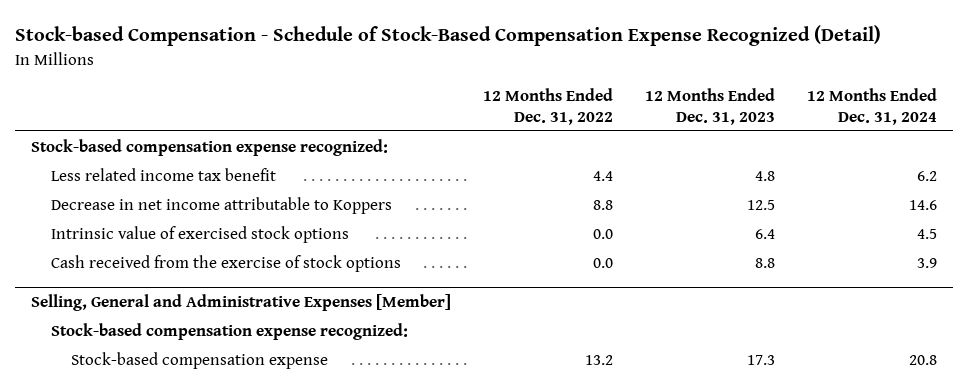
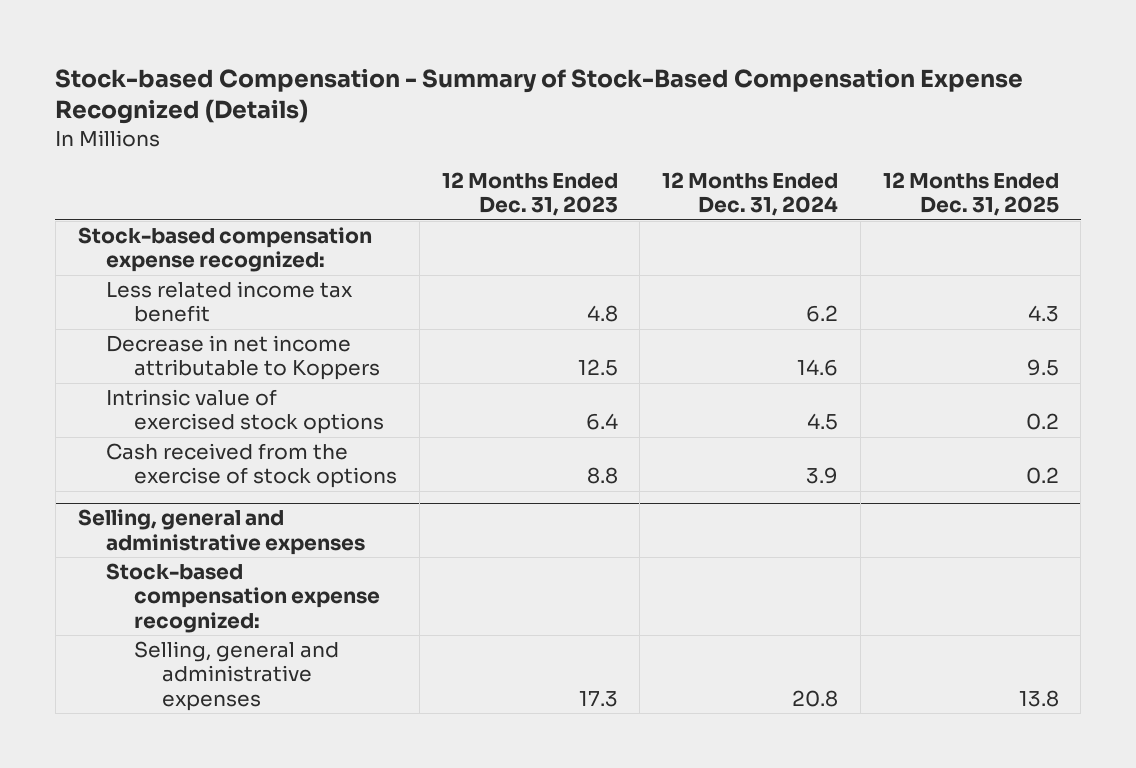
[14,25,881,47] Stock-based Compensation - Schedule of Stock-Based Compensation Expense Recognized (Detail) -> [55,67,1024,125] Stock-based Compensation - Summary of Stock-Based Compensation Expense Recognized (Details)
[482,88,613,125] 12 Months Ended Dec. 31, 2022 -> none
none -> [882,172,1059,217] 12 Months Ended Dec. 31, 2025
[30,293,451,311] Selling, General and Administrative Expenses [Member] -> [77,509,365,555] Selling, general and administrative expenses
[70,351,328,369] Stock-based compensation expense -> [134,641,340,711] Selling, general and administrative expenses

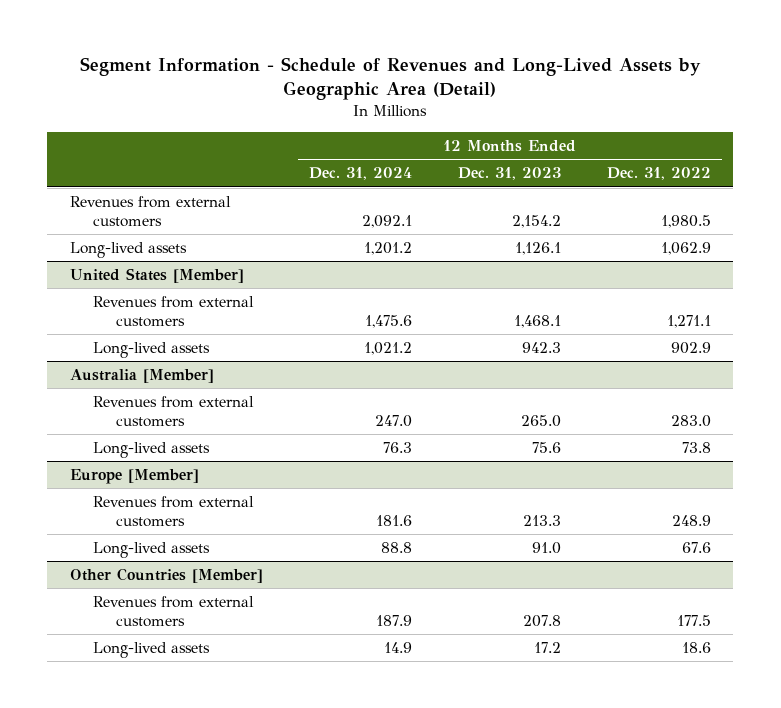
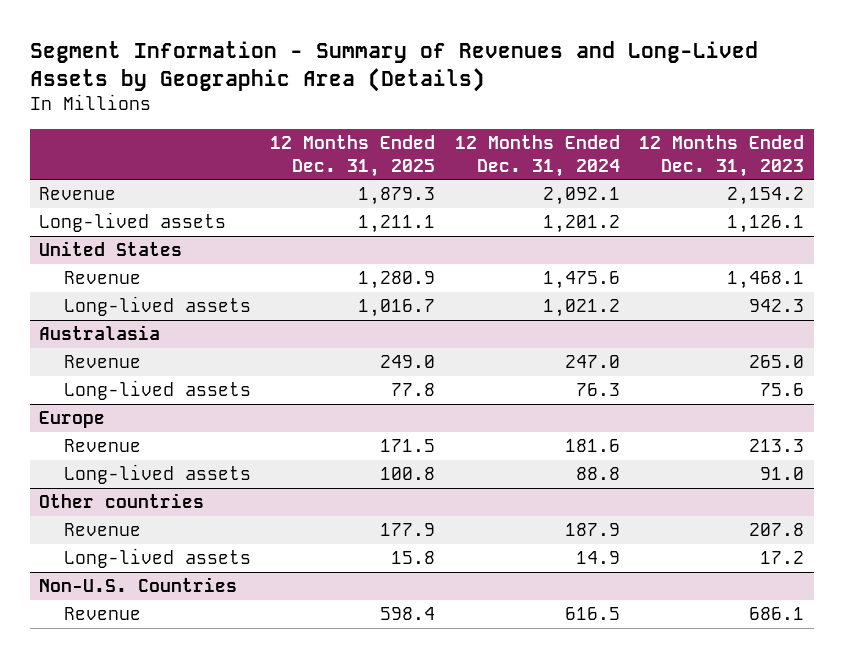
[80,57,702,101] Segment Information - Schedule of Revenues and Long-Lived Assets by Geographic Area (Detail) -> [29,40,758,93] Segment Information - Summary of Revenues and Long-Lived Assets by Geographic Area (Details)
[606,167,711,181] Dec. 31, 2022 -> none
none -> [270,134,436,177] 12 Months Ended Dec. 31, 2025
[70,196,232,227] Revenues from external customers -> [39,187,117,201] Revenue
[70,268,245,284] United States [Member] -> [39,241,183,257] United States
[93,296,255,327] Revenues from external customers -> [63,271,141,285] Revenue
[70,369,215,384] Australia [Member] -> [39,325,161,341] Australasia
[93,396,255,427] Revenues from external customers -> [63,355,141,369] Revenue
[70,469,200,485] Europe [Member] -> [39,411,106,429] Europe
[93,496,255,527] Revenues from external customers -> [63,439,141,453] Revenue
[70,568,264,584] Other Countries [Member] -> [39,493,205,509] Other countries
[93,596,255,627] Revenues from external customers -> [63,523,141,537] Revenue
none -> [39,577,238,593] Non-U.S. Countries
none -> [63,607,141,621] Revenue

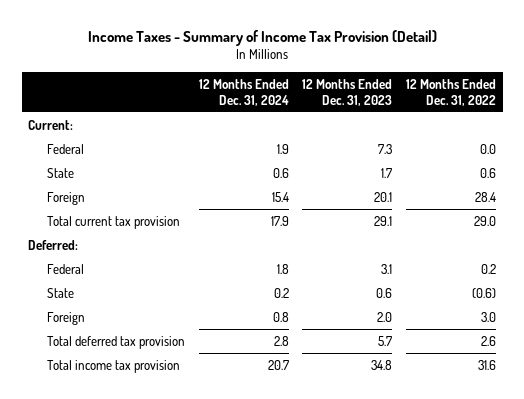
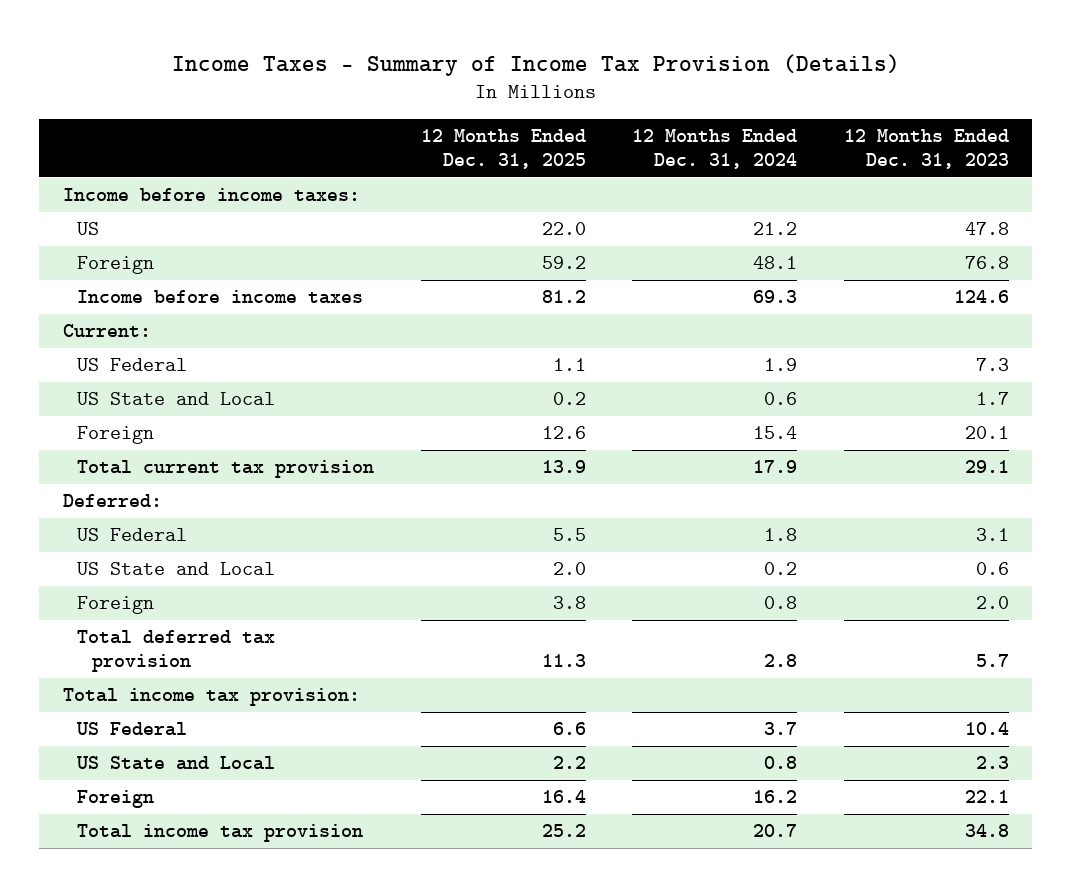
[88,29,438,46] Income Taxes - Summary of Income Tax Provision (Detail) -> [171,53,900,76] Income Taxes - Summary of Income Tax Provision (Details)
[406,79,497,106] 12 Months Ended Dec. 31, 2022 -> none
none -> [420,128,586,169] 12 Months Ended Dec. 31, 2025
none -> [62,188,360,203] Income before income taxes:
none -> [77,222,100,236] US
none -> [77,256,155,275] Foreign
none -> [77,290,364,305] Income before income taxes
[47,143,85,154] Federal -> [77,358,188,372] US Federal
[47,167,75,178] State -> [77,392,276,406] US State and Local
[47,263,85,274] Federal -> [77,528,188,542] US Federal
[47,287,75,298] State -> [77,562,276,576] US State and Local
none -> [62,688,360,707] Total income tax provision:
none -> [76,722,188,737] US Federal
none -> [76,756,276,771] US State and Local
none -> [77,790,155,809] Foreign

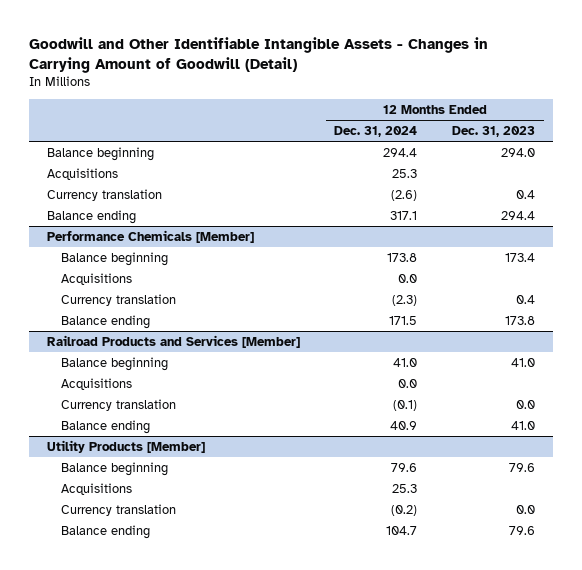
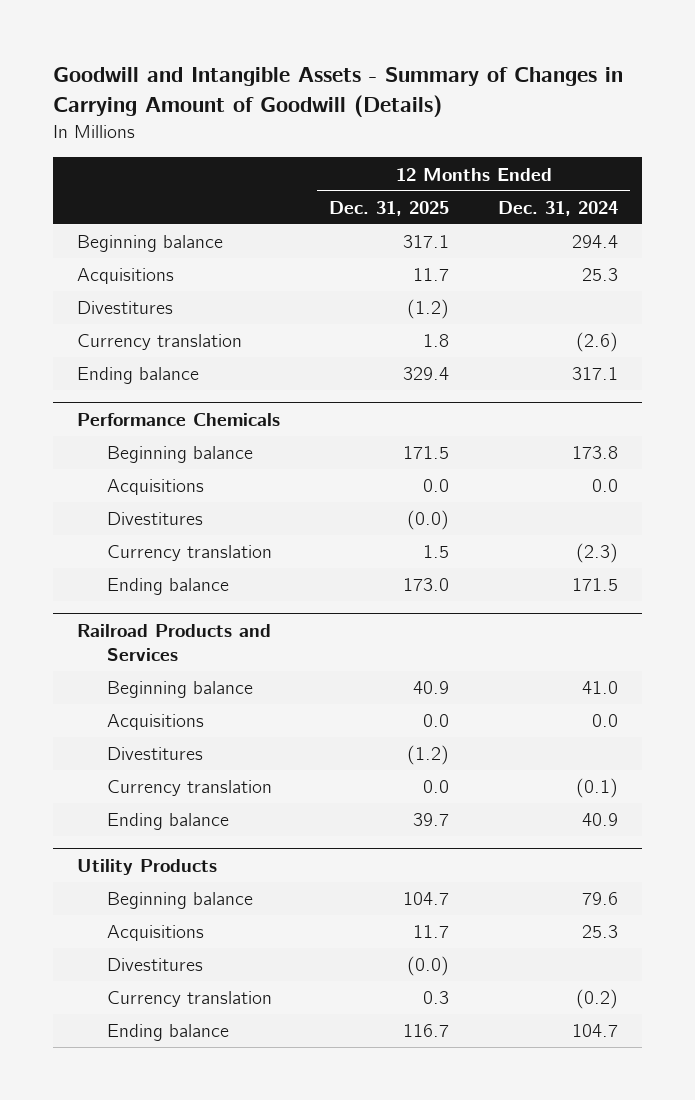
[29,37,489,73] Goodwill and Other Identifiable Intangible Assets - Changes in Carrying Amount of Goodwill (Detail) -> [52,67,623,118] Goodwill and Intangible Assets - Summary of Changes in Carrying Amount of Goodwill (Details)
[452,126,536,138] Dec. 31, 2023 -> none
none -> [329,200,450,216] Dec. 31, 2025
[46,146,154,161] Balance beginning -> [77,235,224,253] Beginning balance
none -> [77,301,174,315] Divestitures
[46,209,136,224] Balance ending -> [77,367,200,385] Ending balance
[46,229,254,243] Performance Chemicals [Member] -> [77,412,281,426] Performance Chemicals
[60,251,168,266] Balance beginning -> [107,446,254,464] Beginning balance
none -> [107,512,204,526] Divestitures
[60,314,150,329] Balance ending -> [107,578,230,596] Ending balance
[46,334,300,348] Railroad Products and Services [Member] -> [77,623,272,662] Railroad Products and Services
[60,356,168,371] Balance beginning -> [107,681,254,699] Beginning balance
none -> [107,747,204,761] Divestitures
[60,419,150,434] Balance ending -> [107,813,230,831] Ending balance
[46,439,205,453] Utility Products [Member] -> [77,858,218,875] Utility Products
[60,461,168,476] Balance beginning -> [107,892,254,910] Beginning balance
none -> [107,958,204,972] Divestitures
[60,524,150,539] Balance ending -> [107,1024,230,1042] Ending balance

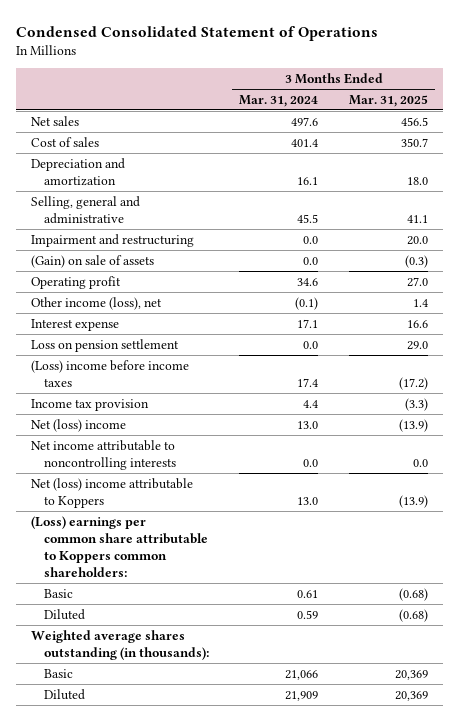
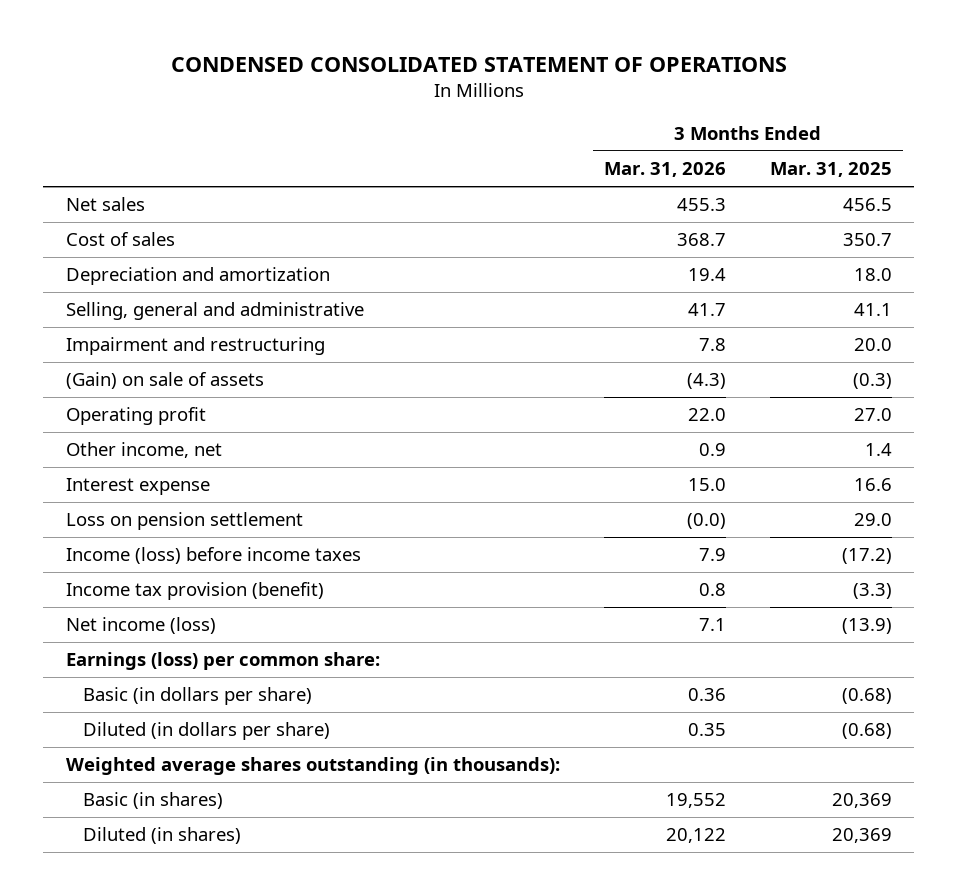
[15,25,378,41] Condensed Consolidated Statement of Operations -> [170,57,787,73] CONDENSED CONSOLIDATED STATEMENT OF OPERATIONS
[239,94,319,107] Mar. 31, 2024 -> none
none -> [603,162,726,178] Mar. 31, 2026
[30,296,162,310] Other income (loss), net -> [65,442,222,459] Other income, net
[30,439,176,470] Net income attributable to noncontrolling interests -> none
[30,477,193,508] Net (loss) income attributable to Koppers -> none
[30,359,189,387] (Loss) income before income taxes -> [65,547,361,565] Income (loss) before income taxes
[30,398,149,411] Income tax provision -> [65,582,324,601] Income tax provision (benefit)
[30,418,126,432] Net (loss) income -> [65,617,216,635] Net income (loss)
[30,515,208,578] (Loss) earnings per common share attributable to Koppers common shareholders: -> [65,652,380,671] Earnings (loss) per common share:
[43,588,73,598] Basic -> [82,687,312,706] Basic (in dollars per share)
[43,608,85,620] Diluted -> [82,722,330,741] Diluted (in dollars per share)
[43,668,73,678] Basic -> [82,792,223,810] Basic (in shares)
[43,688,85,700] Diluted -> [82,827,241,845] Diluted (in shares)

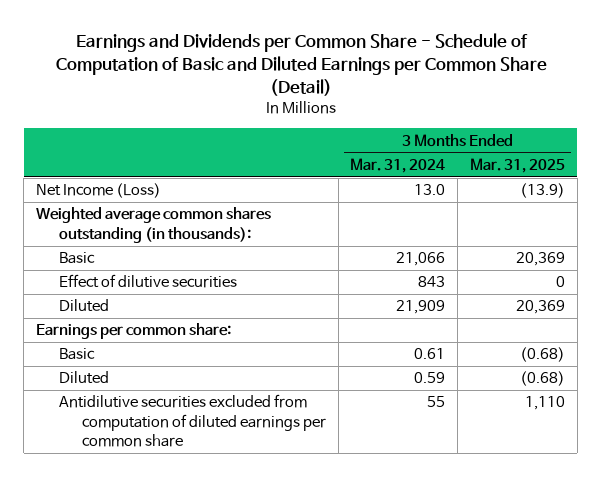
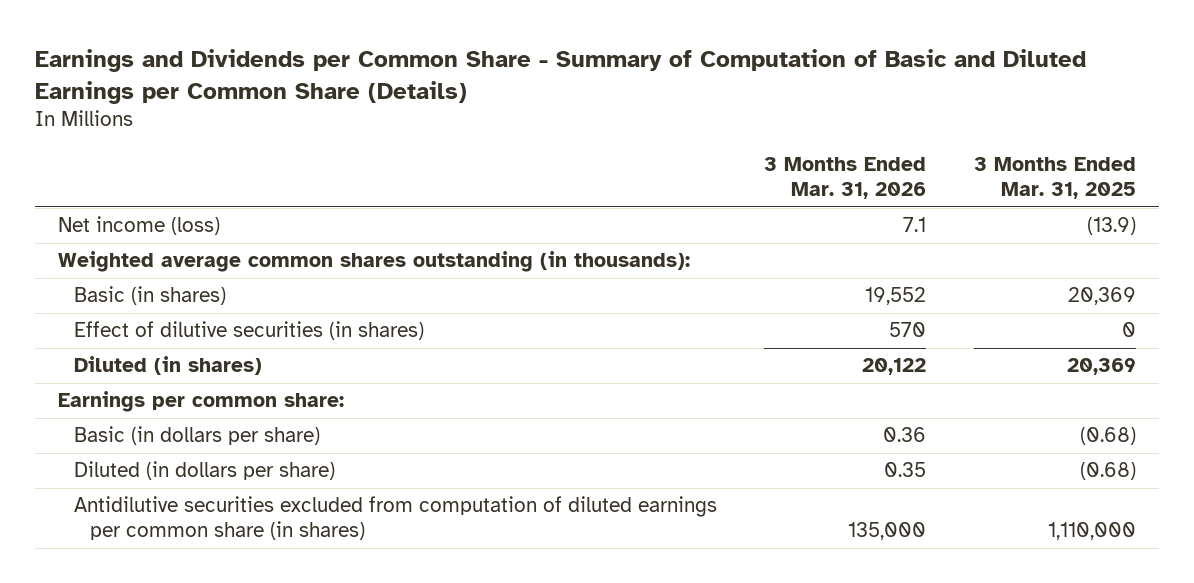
[55,32,547,97] Earnings and Dividends per Common Share - Schedule of Computation of Basic and Diluted Earnings per Common Share (Detail) -> [34,48,1086,104] Earnings and Dividends per Common Share - Summary of Computation of Basic and Diluted Earnings per Common Share (Details)
[350,158,446,174] Mar. 31, 2024 -> none
none -> [764,157,927,200] 3 Months Ended Mar. 31, 2026
[36,183,162,199] Net Income (Loss) -> [58,216,221,236] Net income (loss)
[58,252,95,265] Basic -> [74,286,227,306] Basic (in shares)
[58,274,237,289] Effect of dilutive securities -> [74,321,425,341] Effect of dilutive securities (in shares)
[58,299,109,313] Diluted -> [74,356,263,376] Diluted (in shares)
[58,348,95,361] Basic -> none
[58,371,109,385] Diluted -> none
none -> [74,426,321,446] Basic (in dollars per share)
none -> [74,461,336,481] Diluted (in dollars per share)
[58,394,326,448] Antidilutive securities excluded from computation of diluted earnings per common share -> [74,496,718,541] Antidilutive securities excluded from computation of diluted earnings per common share (in shares)
[524,396,565,411] 1,110 -> [1047,522,1136,541] 1,110,000

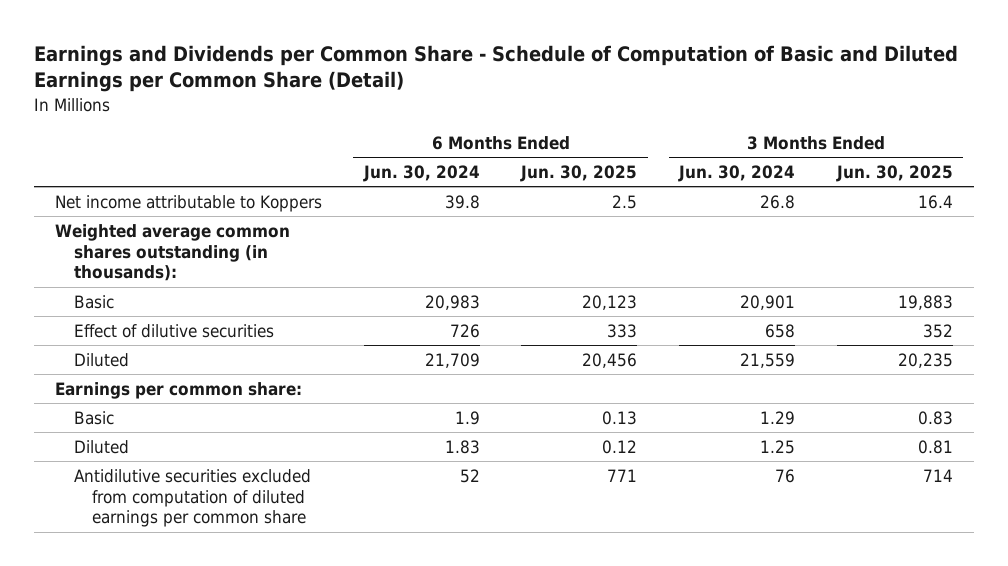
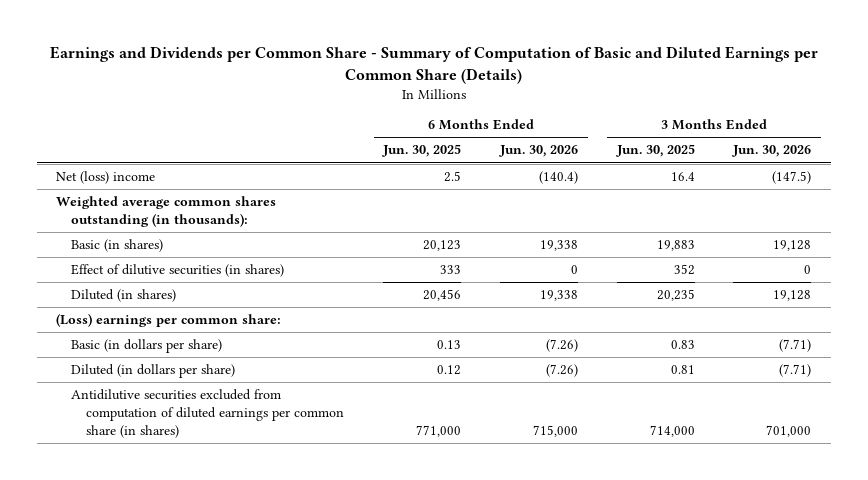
[33,44,958,93] Earnings and Dividends per Common Share - Schedule of Computation of Basic and Diluted Earnings per Common Share (Detail) -> [49,46,818,84] Earnings and Dividends per Common Share - Summary of Computation of Basic and Diluted Earnings per Common Share (Details)
[362,164,480,182] Jun. 30, 2024 -> none
[678,164,796,182] Jun. 30, 2024 -> none
none -> [498,145,578,158] Jun. 30, 2026
none -> [732,145,812,158] Jun. 30, 2026
[54,194,322,212] Net income attributable to Koppers -> [56,171,156,185] Net (loss) income
[73,294,114,309] Basic -> [71,239,164,253] Basic (in shares)
[73,323,274,338] Effect of dilutive securities -> [71,264,285,278] Effect of dilutive securities (in shares)
[73,352,129,367] Diluted -> [71,289,177,303] Diluted (in shares)
[54,381,302,399] Earnings per common share: -> [56,313,282,328] (Loss) earnings per common share:
[73,410,114,425] Basic -> [71,339,223,354] Basic (in dollars per share)
[73,439,129,454] Diluted -> [71,364,236,379] Diluted (in dollars per share)
[73,468,311,528] Antidilutive securities excluded from computation of diluted earnings per common share -> [71,389,345,438] Antidilutive securities excluded from computation of diluted earnings per common share (in shares)
[607,468,638,482] 771 -> [416,424,462,437] 771,000
[923,468,954,482] 714 -> [649,424,695,437] 714,000

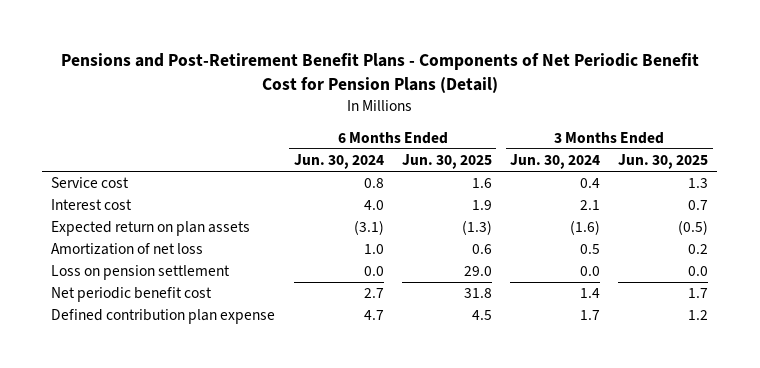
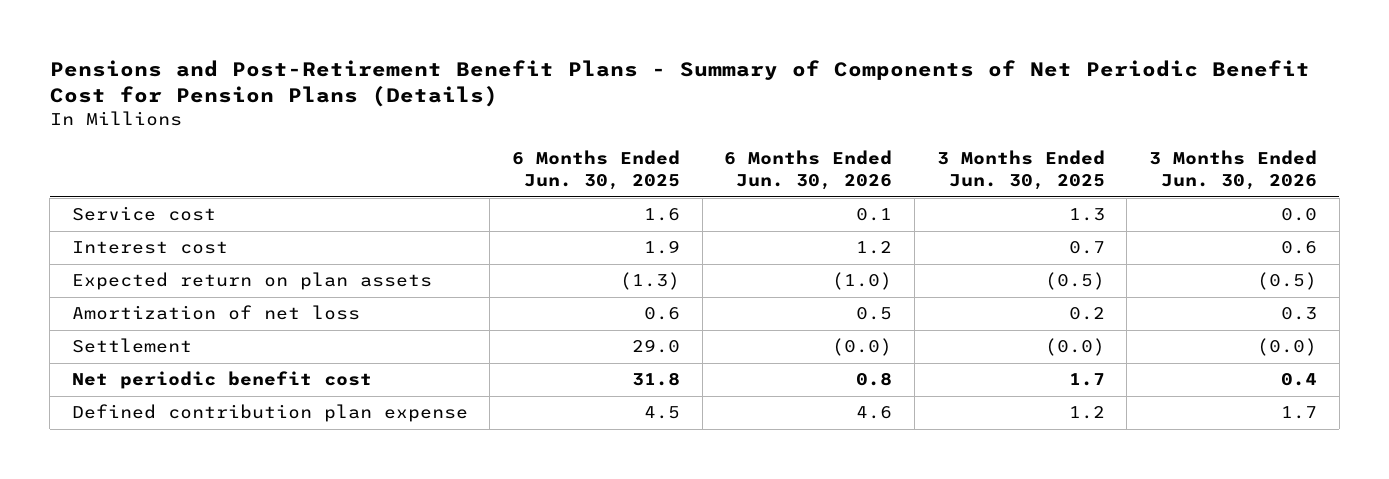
[60,53,699,94] Pensions and Post-Retirement Benefit Plans - Components of Net Periodic Benefit Cost for Pension Plans (Detail) -> [49,59,1310,108] Pensions and Post-Retirement Benefit Plans - Summary of Components of Net Periodic Benefit Cost for Pension Plans (Details)
[293,153,384,169] Jun. 30, 2024 -> none
[510,153,601,169] Jun. 30, 2024 -> none
none -> [724,150,893,190] 6 Months Ended Jun. 30, 2026
none -> [1148,150,1317,190] 3 Months Ended Jun. 30, 2026
[51,265,231,281] Loss on pension settlement -> [71,338,192,354] Settlement
[688,266,709,277] 0.0 -> [1044,338,1105,357] (0.0)

